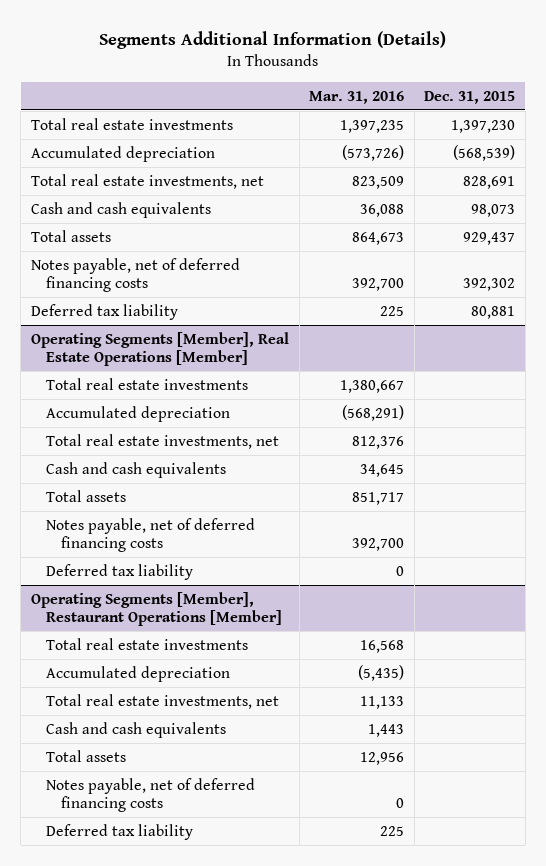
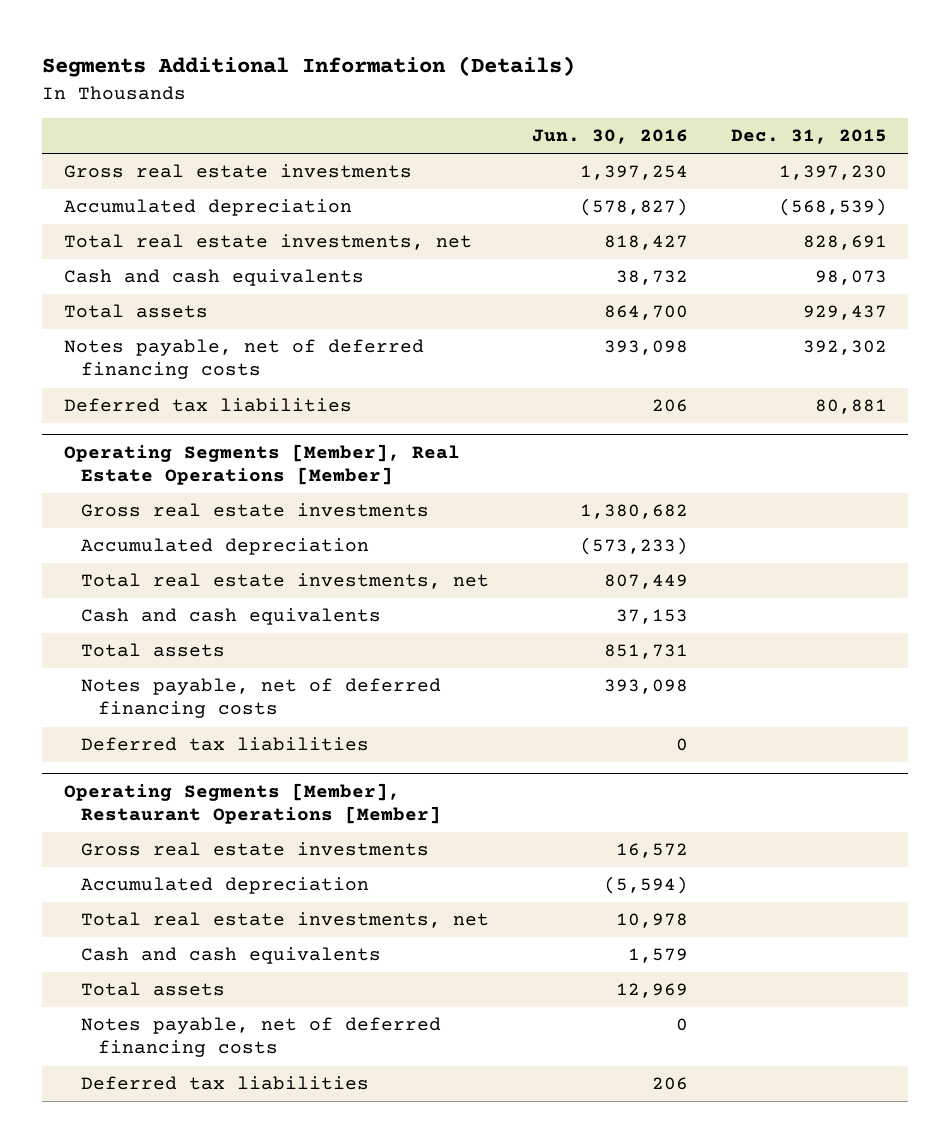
[309,90,405,104] Mar. 31, 2016 -> none
none -> [531,129,688,145] Jun. 30, 2016
[30,117,233,130] Total real estate investments -> [63,164,412,179] Gross real estate investments
[30,303,178,320] Deferred tax liability -> [63,398,352,413] Deferred tax liabilities
[45,377,248,390] Total real estate investments -> [80,503,429,518] Gross real estate investments
[45,563,193,580] Deferred tax liability -> [80,737,369,752] Deferred tax liabilities
[45,637,248,650] Total real estate investments -> [80,842,429,857] Gross real estate investments
[45,823,193,840] Deferred tax liability -> [80,1076,369,1091] Deferred tax liabilities

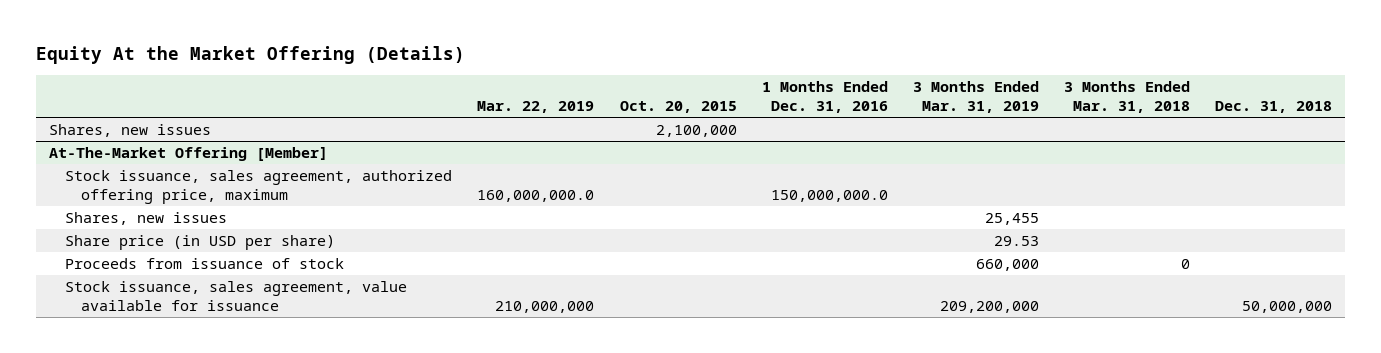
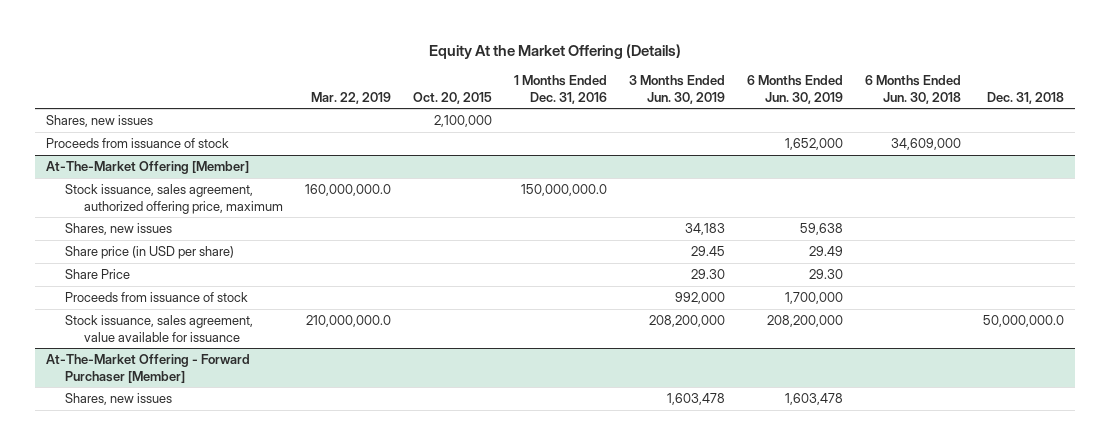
[912,81,1039,114] 3 Months Ended Mar. 31, 2019 -> none
[1063,81,1190,114] 3 Months Ended Mar. 31, 2018 -> none
none -> [628,74,725,104] 3 Months Ended Jun. 30, 2019
none -> [746,74,843,104] 6 Months Ended Jun. 30, 2019
none -> [864,74,961,104] 6 Months Ended Jun. 30, 2018
none -> [46,138,230,149] Proceeds from issuance of stock
none -> [65,269,131,280] Share Price
[495,301,595,314] 210,000,000 -> [305,315,391,328] 210,000,000.0
[1242,301,1333,314] 50,000,000 -> [982,315,1064,328] 50,000,000.0
none -> [46,354,251,383] At-The-Market Offering - Forward Purchaser [Member]
none -> [65,393,173,406] Shares, new issues

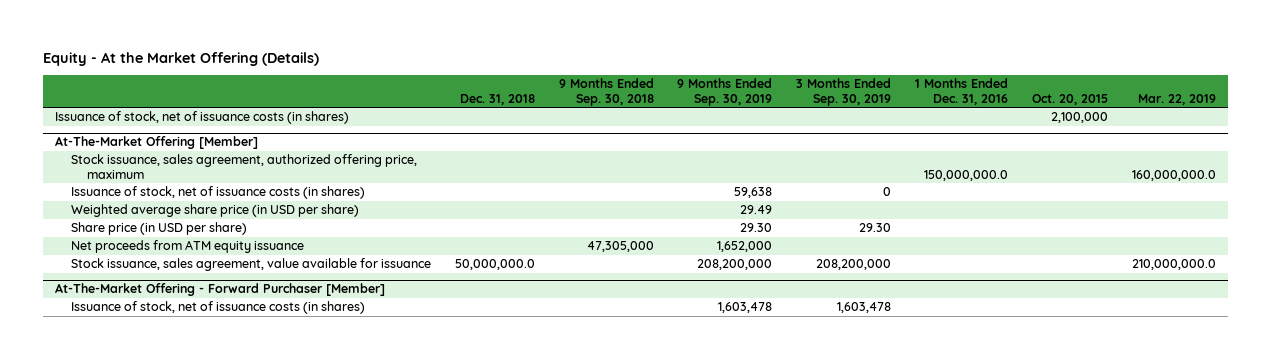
[428,43,681,59] Equity At the Market Offering (Details) -> [43,51,320,66] Equity - At the Market Offering (Details)
[628,74,725,104] 3 Months Ended Jun. 30, 2019 -> none
[746,74,843,104] 6 Months Ended Jun. 30, 2019 -> none
[864,74,961,104] 6 Months Ended Jun. 30, 2018 -> none
none -> [558,78,654,106] 9 Months Ended Sep. 30, 2018
none -> [677,78,773,106] 9 Months Ended Sep. 30, 2019
none -> [796,78,892,106] 3 Months Ended Sep. 30, 2019
[46,138,230,149] Proceeds from issuance of stock -> none
[46,115,154,128] Shares, new issues -> [55,111,350,125] Issuance of stock, net of issuance costs (in shares)
[65,223,173,236] Shares, new issues -> [70,186,365,200] Issuance of stock, net of issuance costs (in shares)
none -> [70,204,359,218] Weighted average share price (in USD per share)
[65,269,131,280] Share Price -> none
[65,292,249,303] Proceeds from issuance of stock -> [70,240,304,254] Net proceeds from ATM equity issuance
[65,393,173,406] Shares, new issues -> [70,301,365,315] Issuance of stock, net of issuance costs (in shares)

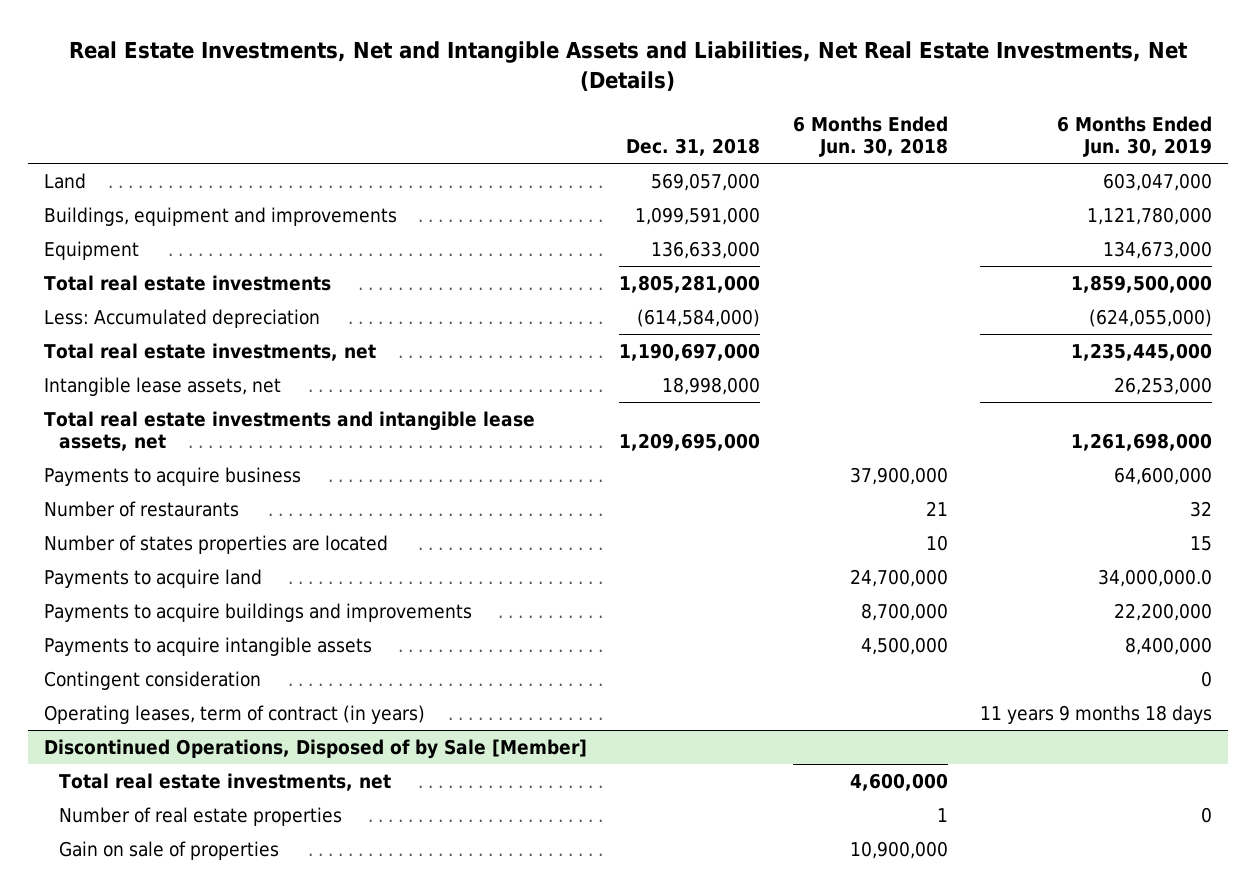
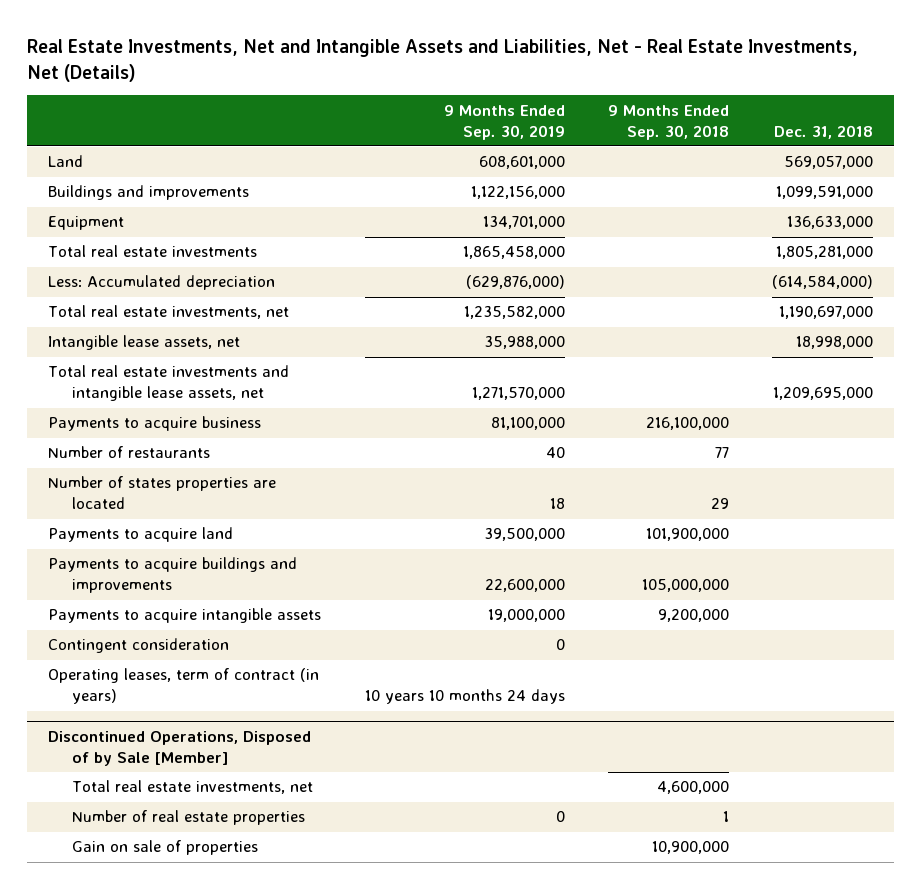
[69,41,1189,91] Real Estate Investments, Net and Intangible Assets and Liabilities, Net Real Estate Investments, Net (Details) -> [26,38,858,82] Real Estate Investments, Net and Intangible Assets and Liabilities, Net - Real Estate Investments, Net (Details)
[792,115,948,158] 6 Months Ended Jun. 30, 2018 -> none
[1056,115,1212,158] 6 Months Ended Jun. 30, 2019 -> none
none -> [443,104,565,140] 9 Months Ended Sep. 30, 2019
none -> [607,104,729,140] 9 Months Ended Sep. 30, 2018
[44,206,398,226] Buildings, equipment and improvements -> [48,185,250,201] Buildings and improvements

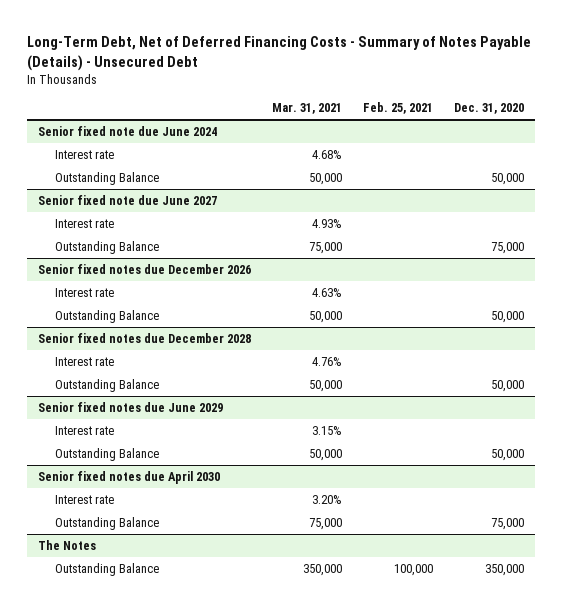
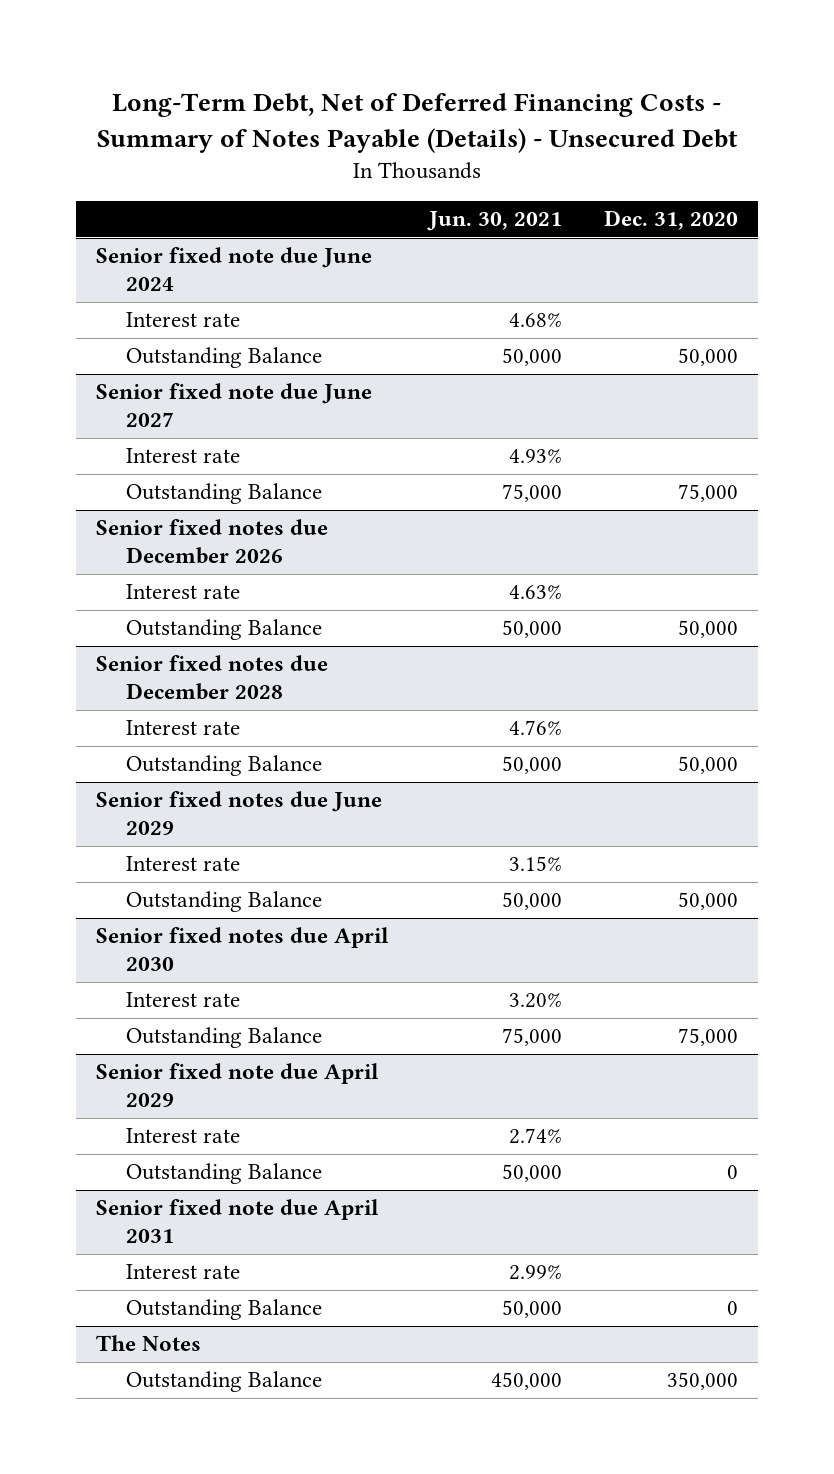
[271,103,342,115] Mar. 31, 2021 -> none
[362,102,433,115] Feb. 25, 2021 -> none
none -> [427,211,563,232] Jun. 30, 2021
none -> [96,1063,380,1108] Senior fixed note due April 2029
none -> [126,1128,241,1144] Interest rate
none -> [126,1163,323,1185] Outstanding Balance
none -> [96,1199,380,1244] Senior fixed note due April 2031
none -> [126,1264,241,1280] Interest rate
none -> [126,1299,323,1321] Outstanding Balance

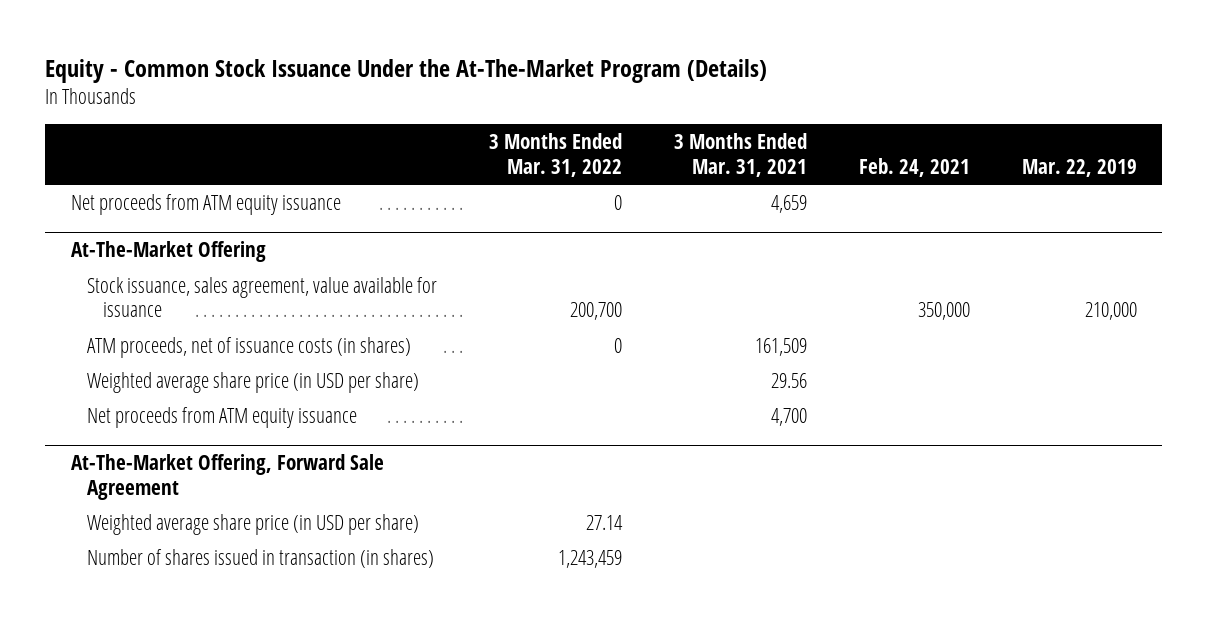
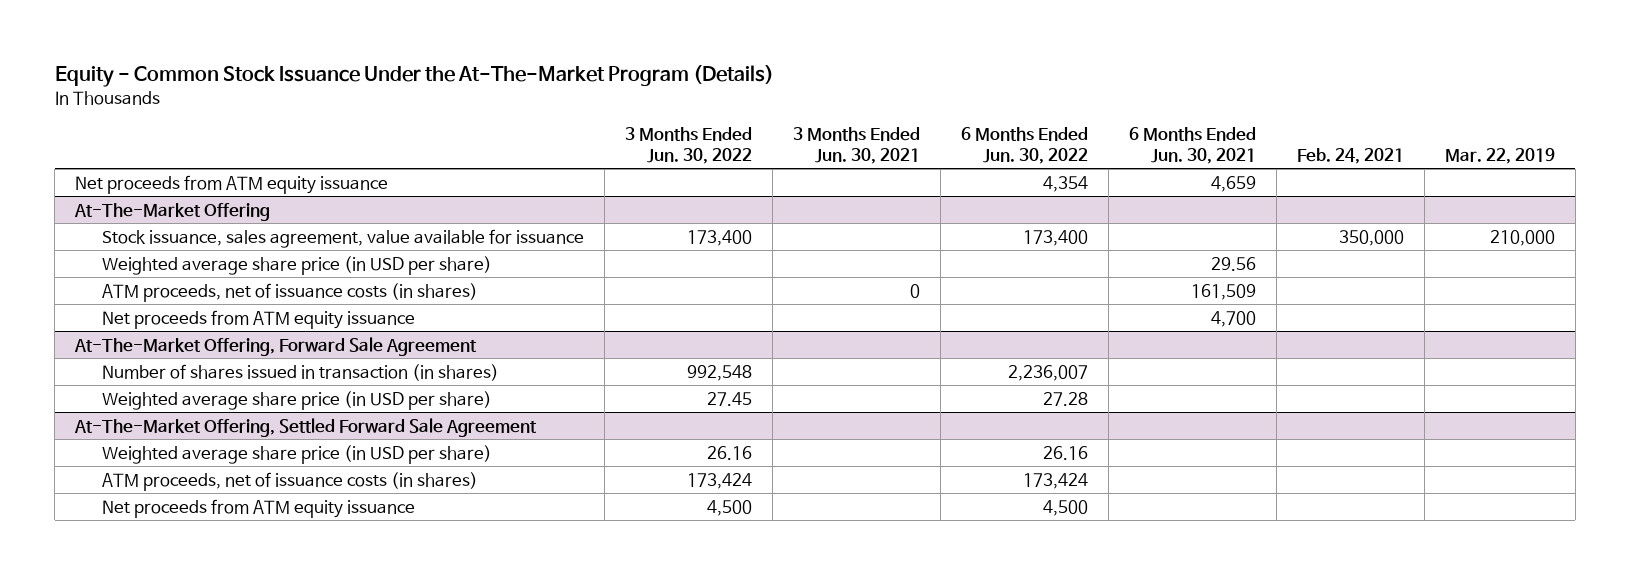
[488,133,622,177] 3 Months Ended Mar. 31, 2022 -> none
[673,133,807,177] 3 Months Ended Mar. 31, 2021 -> none
none -> [624,127,752,164] 3 Months Ended Jun. 30, 2022
none -> [792,127,920,164] 3 Months Ended Jun. 30, 2021
none -> [960,127,1088,164] 6 Months Ended Jun. 30, 2022
none -> [1128,127,1256,164] 6 Months Ended Jun. 30, 2021
[87,336,412,358] ATM proceeds, net of issuance costs (in shares) -> [101,282,478,302] ATM proceeds, net of issuance costs (in shares)
[87,513,420,535] Weighted average share price (in USD per share) -> [101,390,492,410] Weighted average share price (in USD per share)
none -> [74,417,538,437] At-The-Market Offering, Settled Forward Sale Agreement
none -> [101,444,492,464] Weighted average share price (in USD per share)
none -> [101,471,478,491] ATM proceeds, net of issuance costs (in shares)
none -> [101,498,415,518] Net proceeds from ATM equity issuance

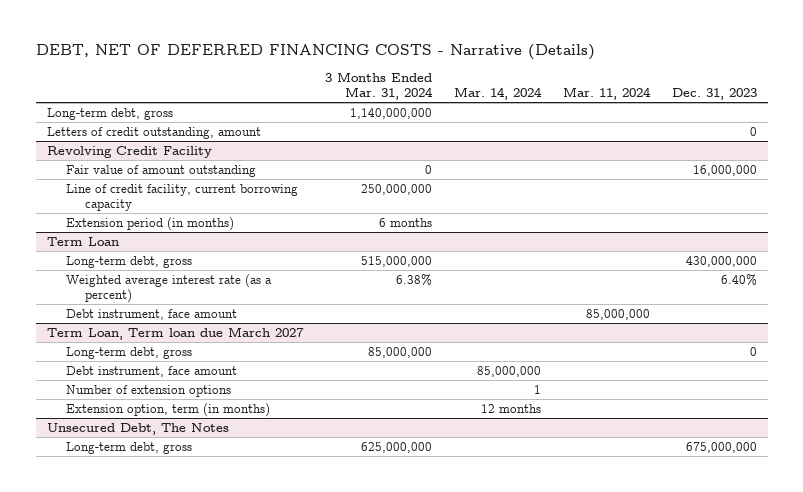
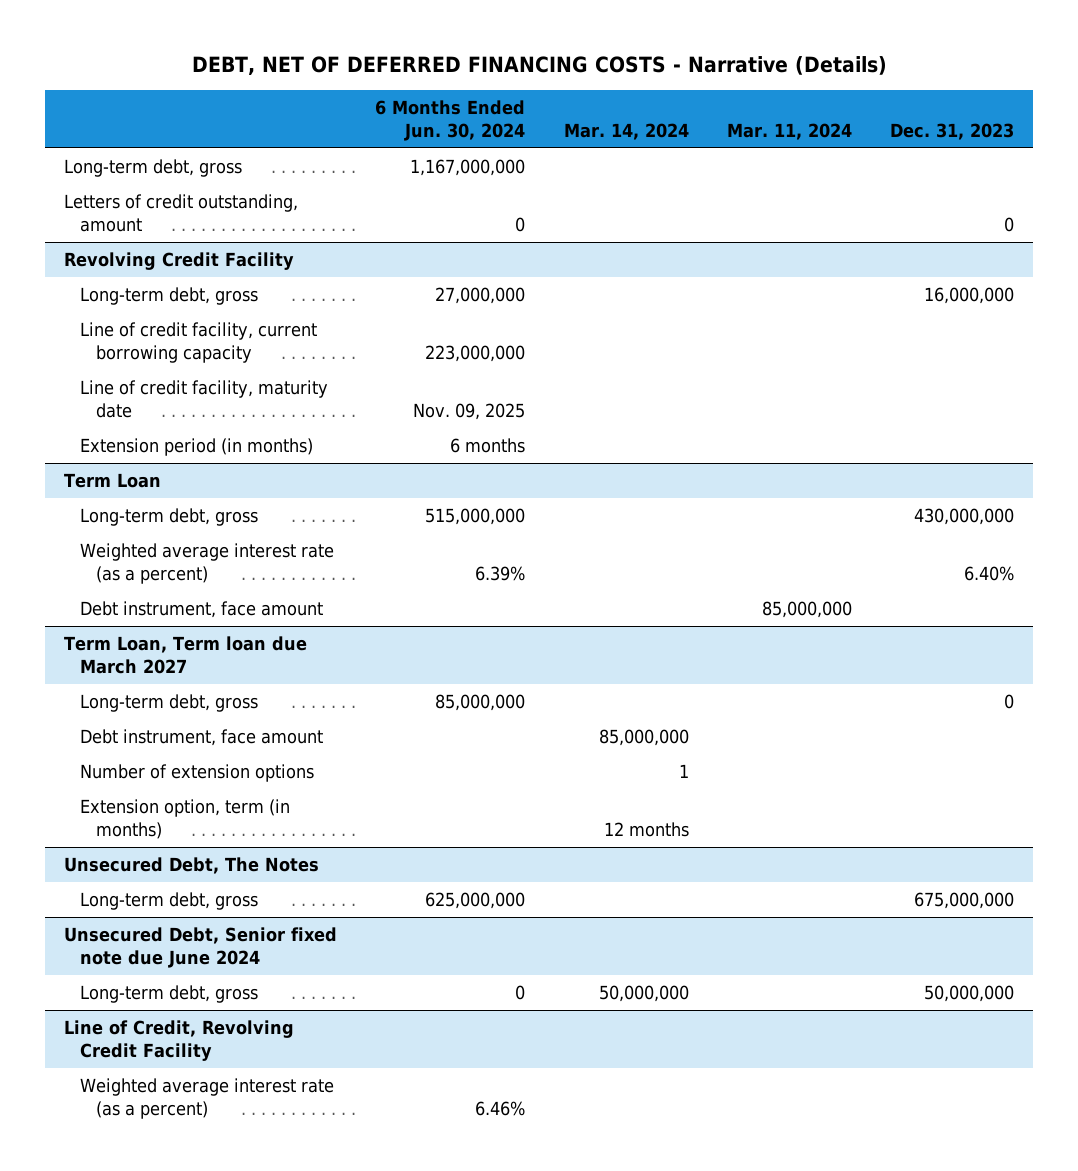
[324,71,433,101] 3 Months Ended Mar. 31, 2024 -> none
none -> [375,100,526,141] 6 Months Ended Jun. 30, 2024
[65,164,256,177] Fair value of amount outstanding -> none
none -> [80,287,259,306] Long-term debt, gross
none -> [80,380,329,418] Line of credit facility, maturity date
none -> [63,927,337,968] Unsecured Debt, Senior fixed note due June 2024
none -> [80,985,259,1004] Long-term debt, gross
none -> [63,1020,294,1061] Line of Credit, Revolving Credit Facility
none -> [80,1078,335,1119] Weighted average interest rate (as a percent)

